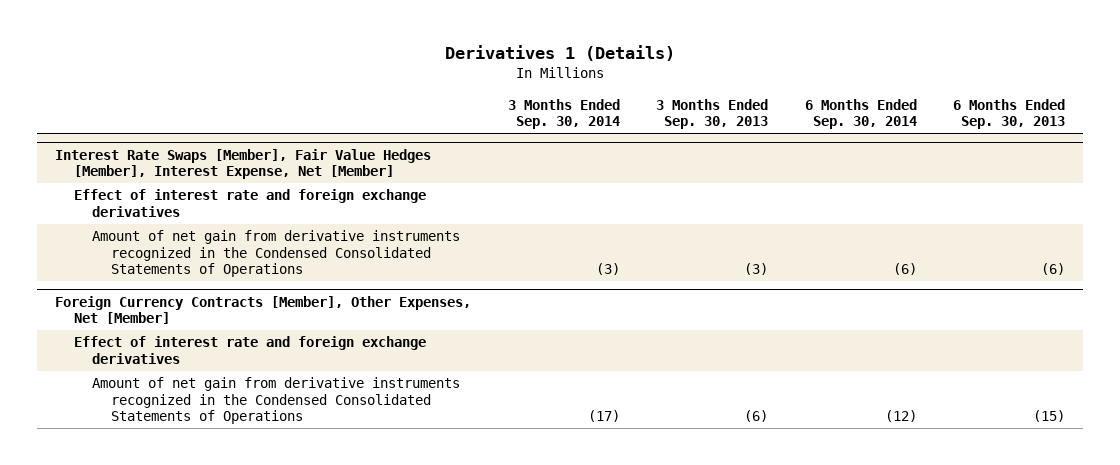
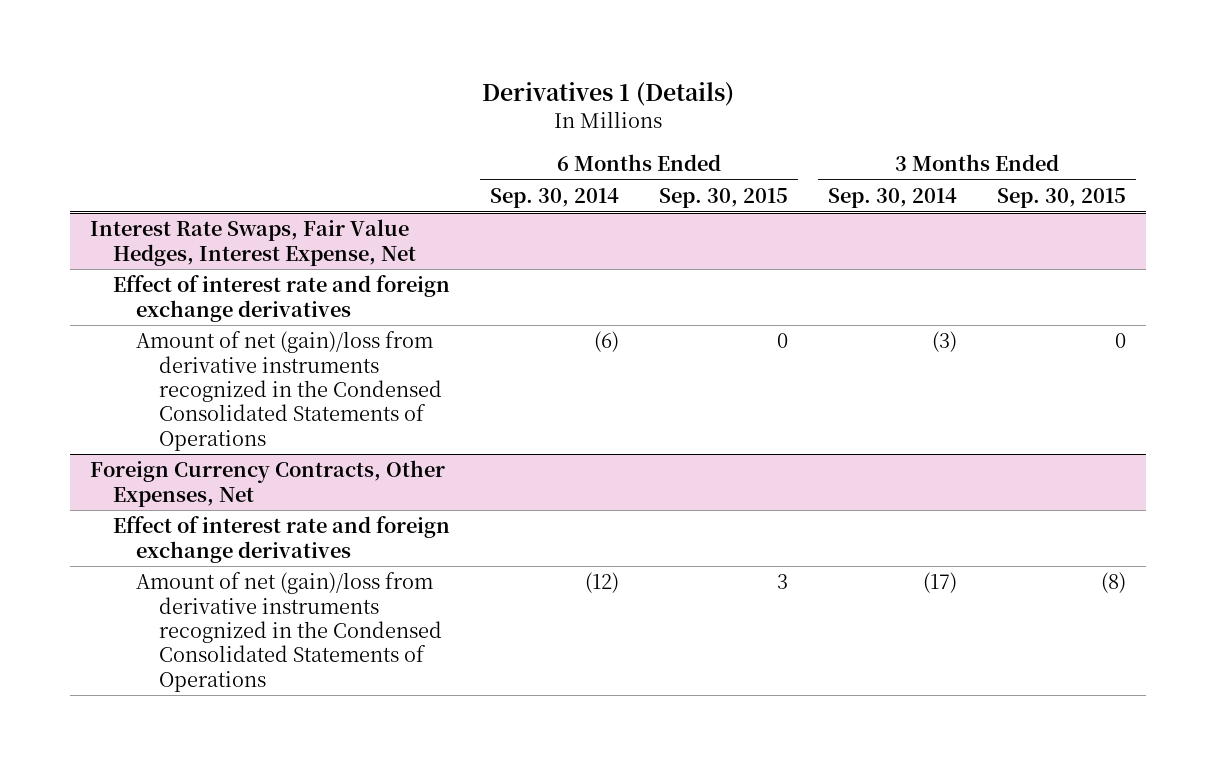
[656,98,769,130] 3 Months Ended Sep. 30, 2013 -> none
[953,98,1066,130] 6 Months Ended Sep. 30, 2013 -> none
none -> [659,188,789,209] Sep. 30, 2015
none -> [997,188,1127,209] Sep. 30, 2015
[55,148,432,179] Interest Rate Swaps [Member], Fair Value Hedges [Member], Interest Expense, Net [Member] -> [89,219,417,266] Interest Rate Swaps, Fair Value Hedges, Interest Expense, Net
[92,230,461,278] Amount of net gain from derivative instruments recognized in the Condensed Consolidated Statements of Operations -> [136,331,443,451] Amount of net (gain)/loss from derivative instruments recognized in the Condensed Consolidated Statements of Operations
[55,295,472,324] Foreign Currency Contracts [Member], Other Expenses, Net [Member] -> [89,460,445,507] Foreign Currency Contracts, Other Expenses, Net
[92,377,461,425] Amount of net gain from derivative instruments recognized in the Condensed Consolidated Statements of Operations -> [136,572,443,692] Amount of net (gain)/loss from derivative instruments recognized in the Condensed Consolidated Statements of Operations

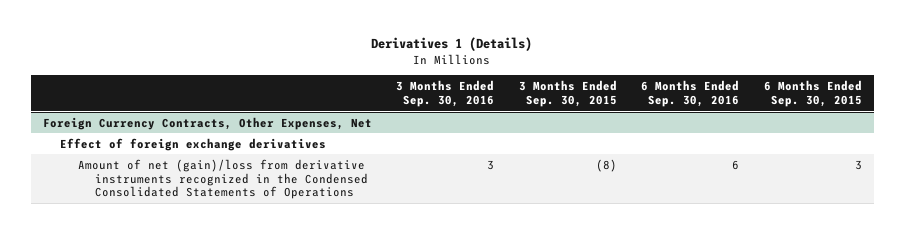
[490,188,620,209] Sep. 30, 2014 -> none
[828,188,958,209] Sep. 30, 2014 -> none
none -> [396,80,495,107] 3 Months Ended Sep. 30, 2016
none -> [641,80,740,107] 6 Months Ended Sep. 30, 2016
[89,219,417,266] Interest Rate Swaps, Fair Value Hedges, Interest Expense, Net -> none
[113,275,451,322] Effect of interest rate and foreign exchange derivatives -> none
[136,331,443,451] Amount of net (gain)/loss from derivative instruments recognized in the Condensed Consolidated Statements of Operations -> none
[113,516,451,563] Effect of interest rate and foreign exchange derivatives -> [60,137,327,151] Effect of foreign exchange derivatives

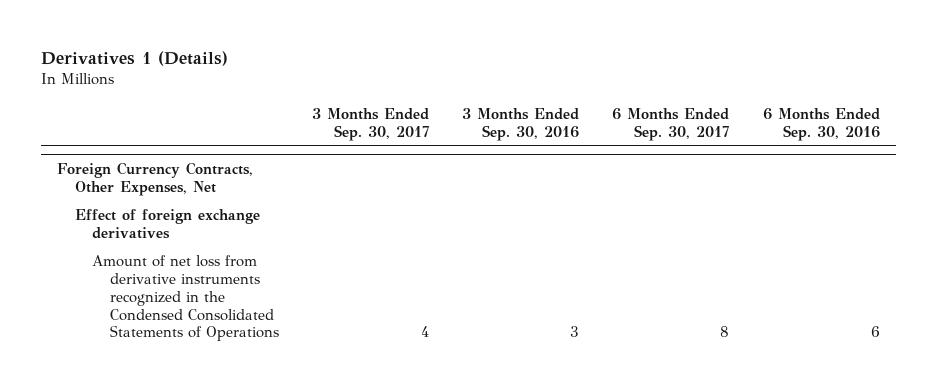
[518,80,617,107] 3 Months Ended Sep. 30, 2015 -> none
[763,80,862,107] 6 Months Ended Sep. 30, 2015 -> none
none -> [311,107,429,141] 3 Months Ended Sep. 30, 2017
none -> [612,107,730,141] 6 Months Ended Sep. 30, 2017
[77,158,369,200] Amount of net (gain)/loss from derivative instruments recognized in the Condensed Consolidated Statements of Operations -> [92,255,279,342] Amount of net loss from derivative instruments recognized in the Condensed Consolidated Statements of Operations

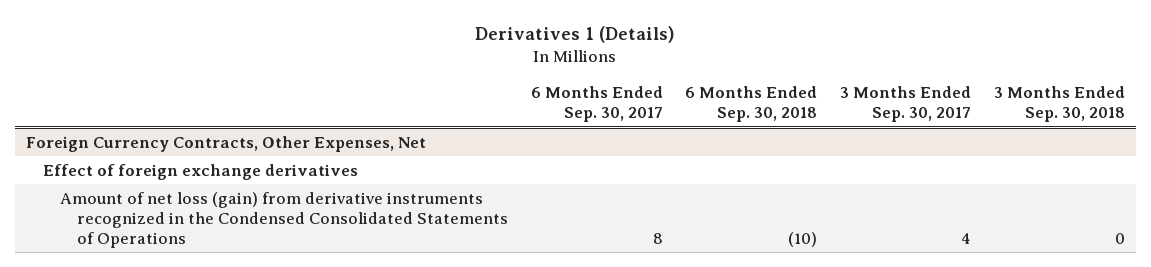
[462,107,580,141] 3 Months Ended Sep. 30, 2016 -> none
[762,107,880,141] 6 Months Ended Sep. 30, 2016 -> none
none -> [685,86,818,123] 6 Months Ended Sep. 30, 2018
none -> [993,86,1125,123] 3 Months Ended Sep. 30, 2018
[92,255,279,342] Amount of net loss from derivative instruments recognized in the Condensed Consolidated Statements of Operations -> [60,191,509,248] Amount of net loss (gain) from derivative instruments recognized in the Condensed Consolidated Statements of Operations

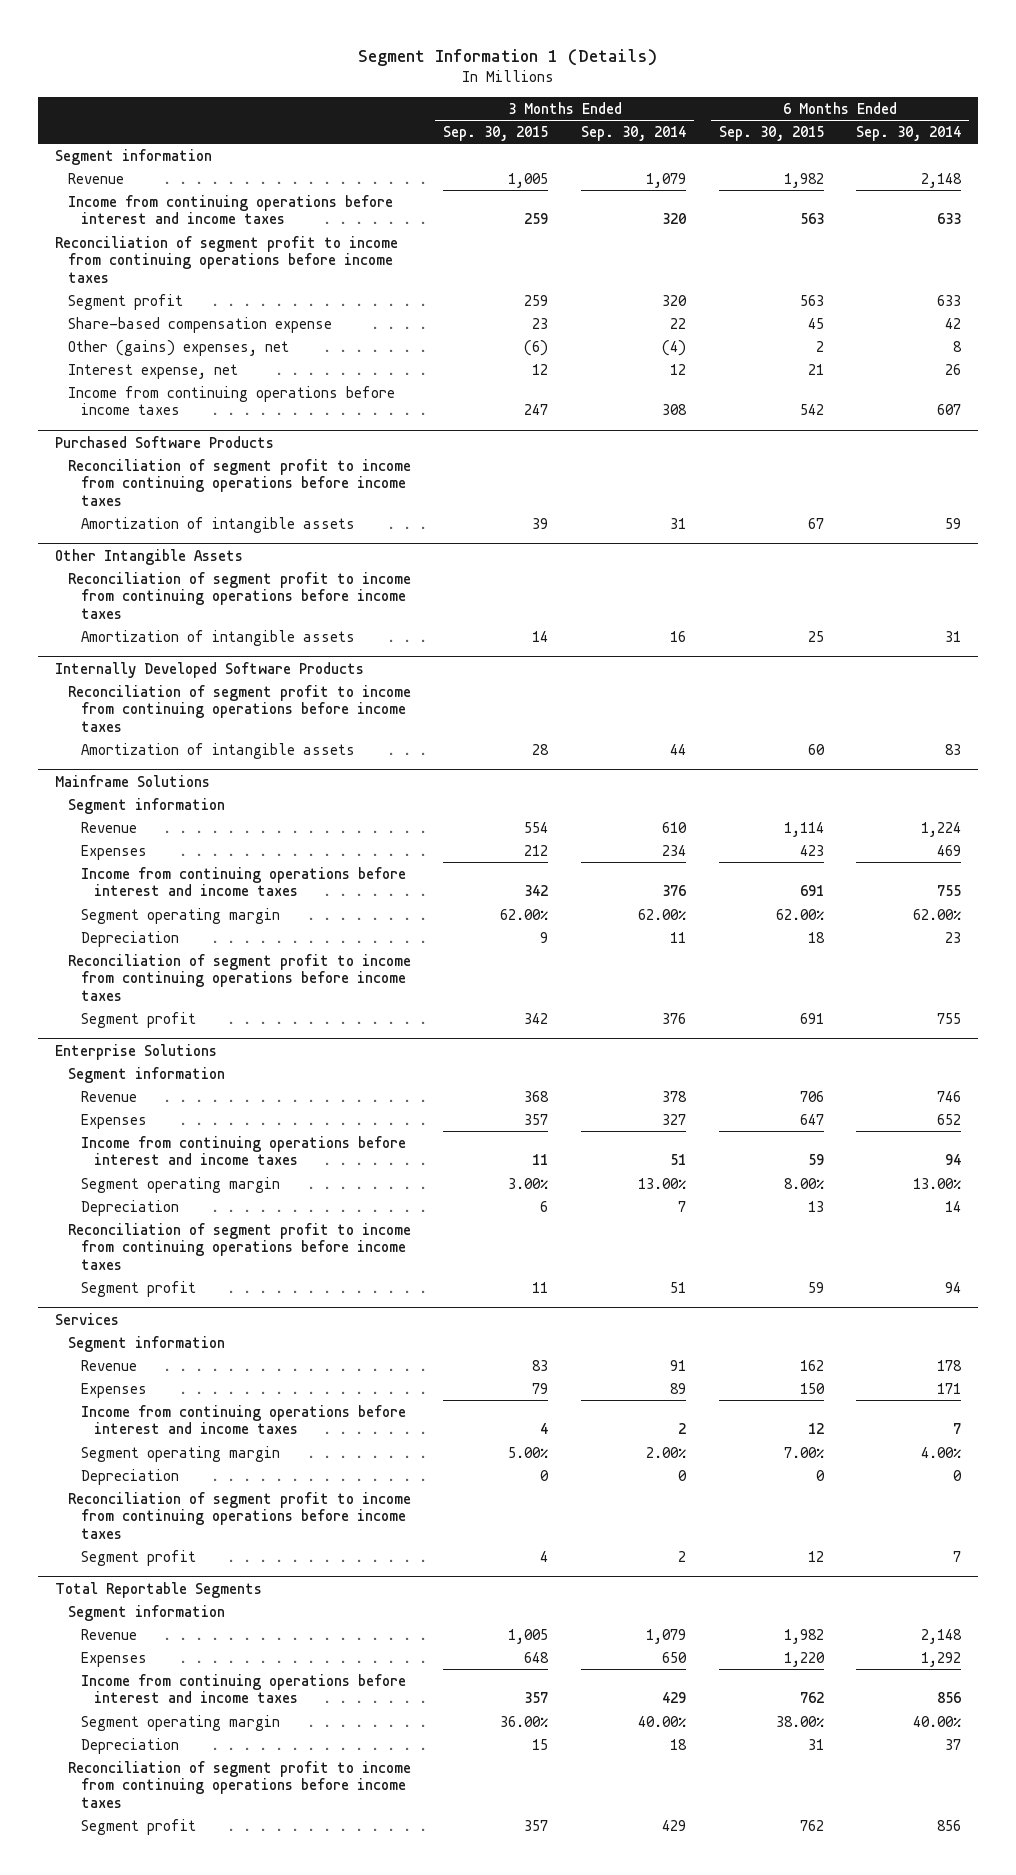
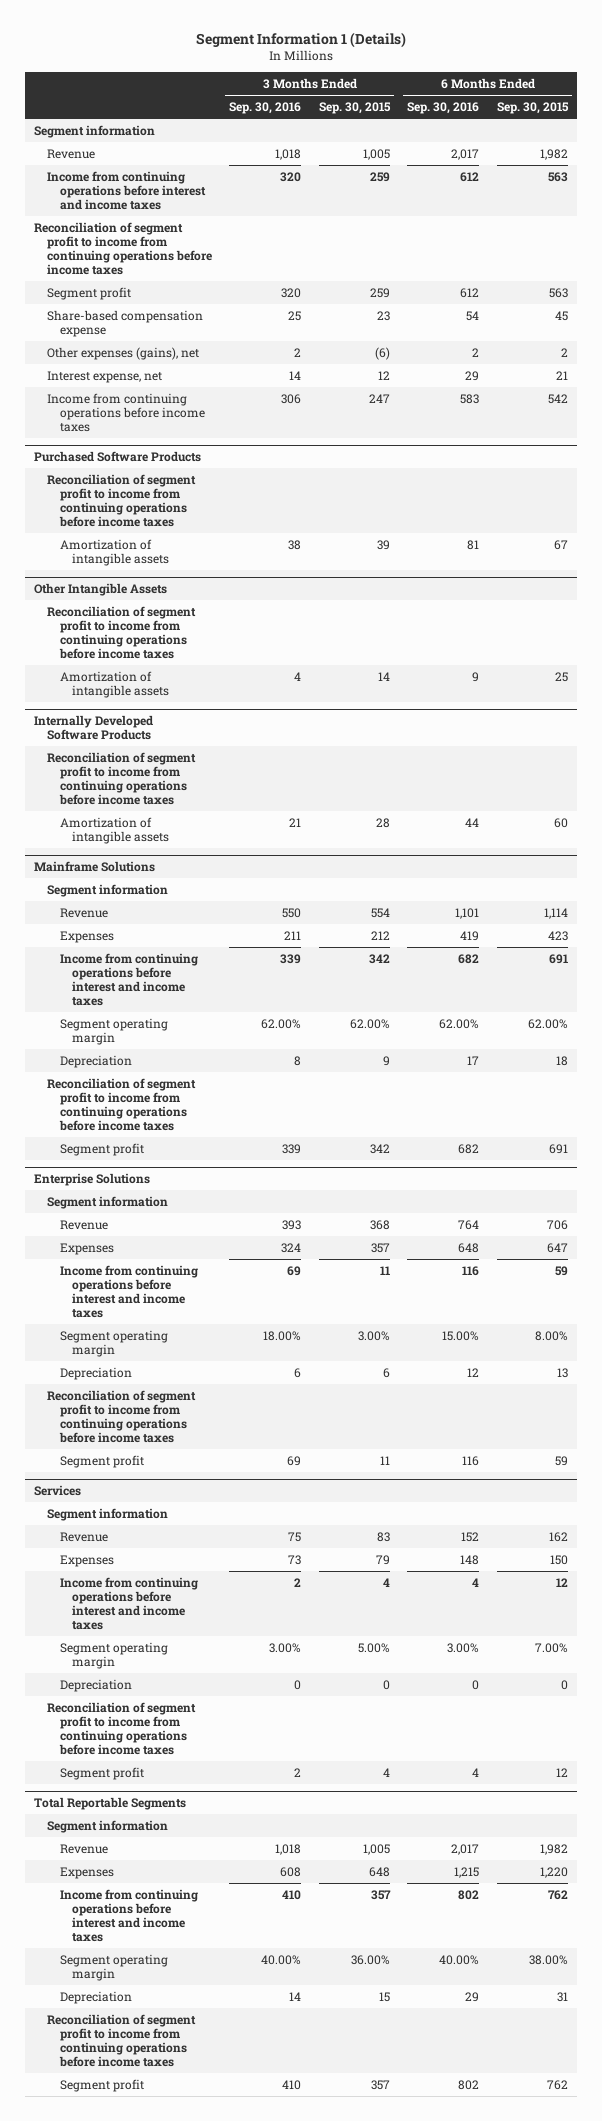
[581,125,687,141] Sep. 30, 2014 -> none
[856,125,962,141] Sep. 30, 2014 -> none
none -> [229,102,302,115] Sep. 30, 2016
none -> [407,102,480,115] Sep. 30, 2016
[67,339,289,356] Other (gains) expenses, net -> [46,346,199,360] Other expenses (gains), net

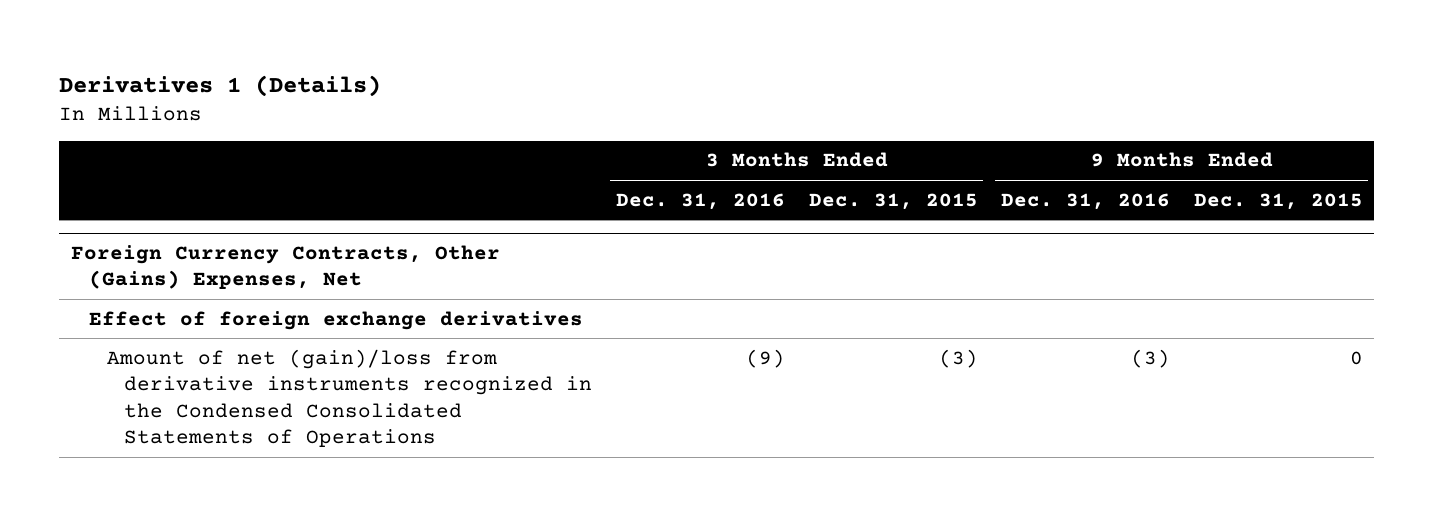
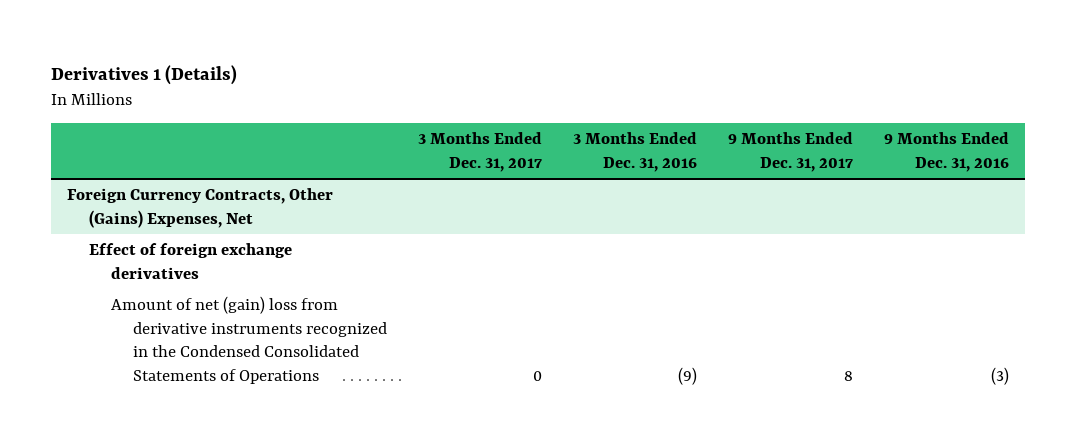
[808,192,978,210] Dec. 31, 2015 -> none
[1193,192,1363,210] Dec. 31, 2015 -> none
none -> [417,132,542,172] 3 Months Ended Dec. 31, 2017
none -> [728,132,854,172] 9 Months Ended Dec. 31, 2017
[106,348,593,448] Amount of net (gain)/loss from derivative instruments recognized in the Condensed Consolidated Statements of Operations -> [110,295,387,384] Amount of net (gain) loss from derivative instruments recognized in the Condensed Consolidated Statements of Operations

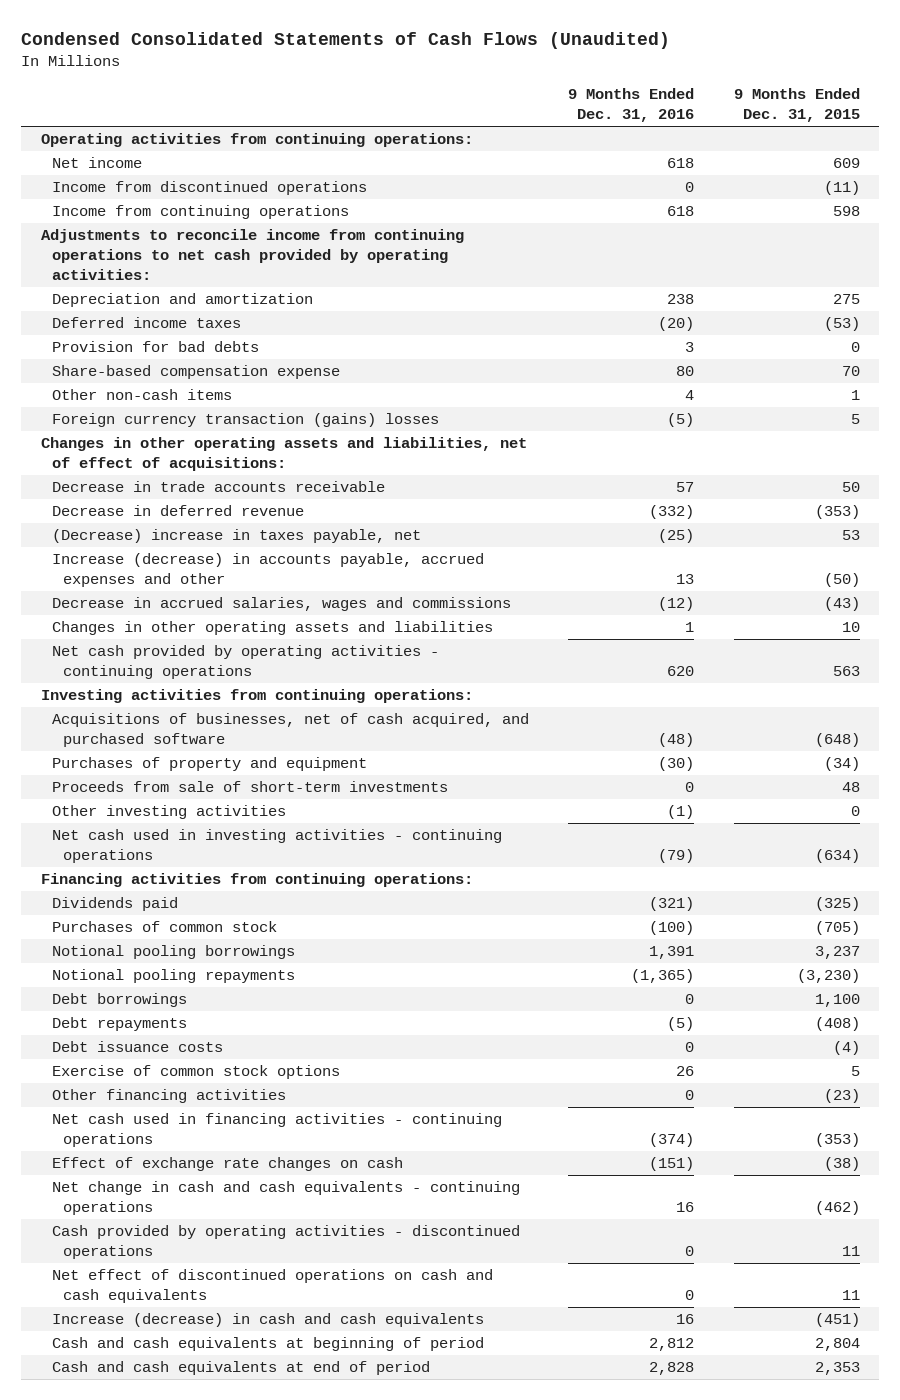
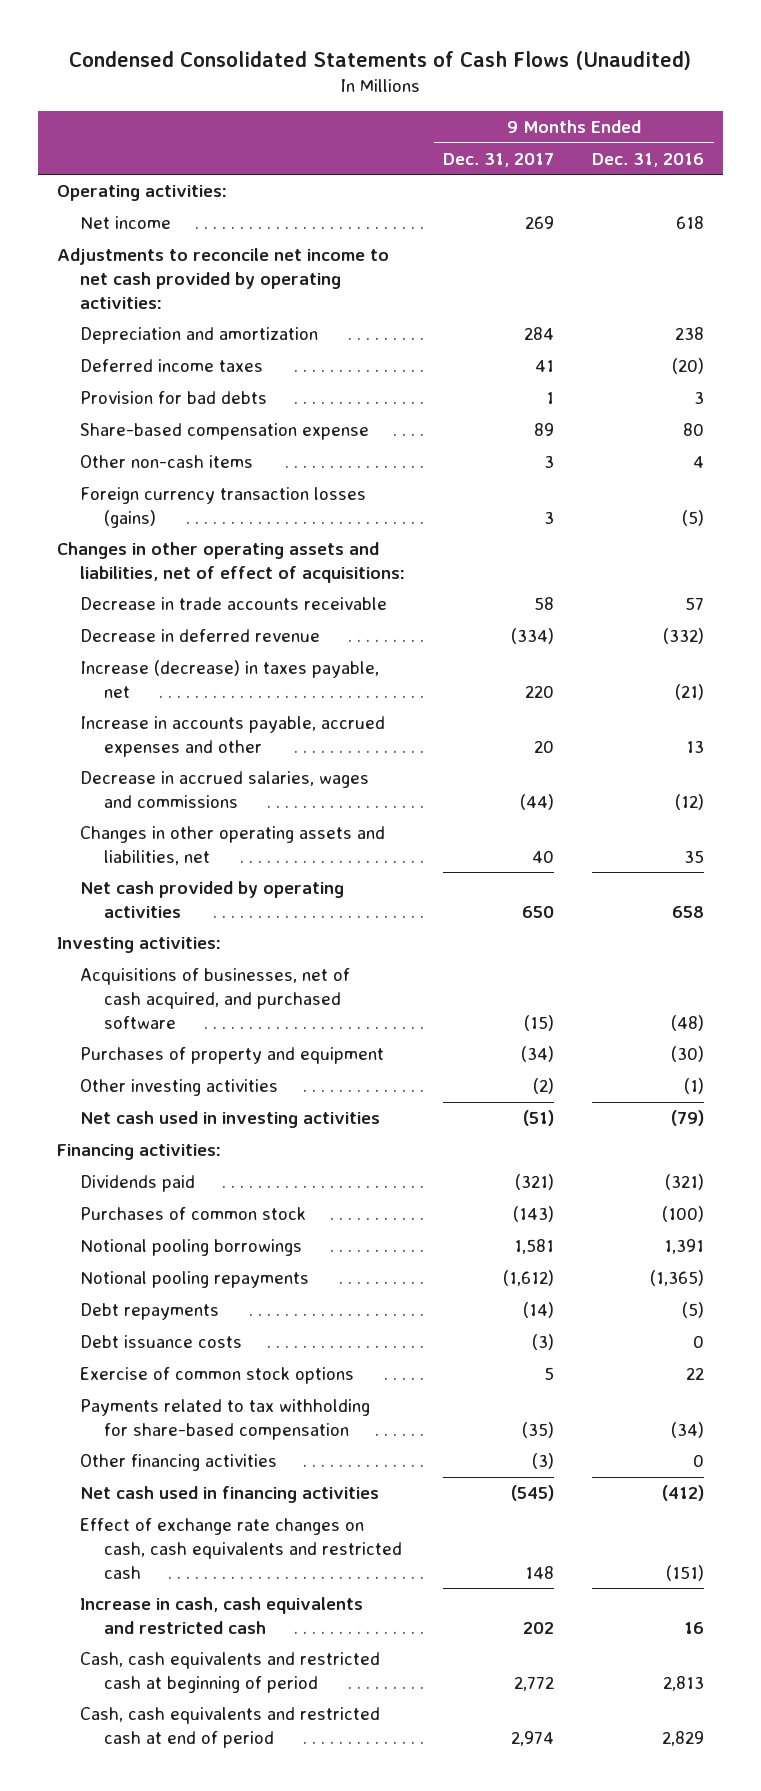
[733,88,860,123] 9 Months Ended Dec. 31, 2015 -> none
none -> [443,152,555,167] Dec. 31, 2017
[40,133,473,148] Operating activities from continuing operations: -> [56,185,227,202] Operating activities:
[51,181,367,196] Income from discontinued operations -> none
[51,205,349,220] Income from continuing operations -> none
[40,229,464,280] Adjustments to reconcile income from continuing operations to net cash provided by operating activities: -> [56,248,389,309] Adjustments to reconcile net income to net cash provided by operating activities:
[51,413,439,428] Foreign currency transaction (gains) losses -> [80,487,367,528] Foreign currency transaction losses (gains)
[51,529,421,544] (Decrease) increase in taxes payable, net -> [80,660,380,698] Increase (decrease) in taxes payable, net
[658,529,695,544] (25) -> [675,683,705,700] (21)
[51,553,484,588] Increase (decrease) in accounts payable, accrued expenses and other -> [80,716,386,757] Increase in accounts payable, accrued expenses and other
[51,621,493,636] Changes in other operating assets and liabilities -> [80,826,386,865] Changes in other operating assets and liabilities, net
[685,622,695,633] 1 -> [684,849,705,863] 35
[51,645,439,680] Net cash provided by operating activities - continuing operations -> [80,881,345,918] Net cash provided by operating activities
[667,666,695,677] 620 -> [672,905,705,918] 658
[40,689,473,704] Investing activities from continuing operations: -> [56,937,221,954] Investing activities:
[51,781,448,793] Proceeds from sale of short-term investments -> none
[51,829,502,864] Net cash used in investing activities - continuing operations -> [80,1111,381,1129] Net cash used in investing activities
[40,873,473,888] Financing activities from continuing operations: -> [56,1144,221,1161] Financing activities:
[51,993,187,1008] Debt borrowings -> none
[676,1066,695,1077] 26 -> [686,1367,705,1381] 22
none -> [80,1399,371,1440] Payments related to tax withholding for share-based compensation
[51,1181,520,1216] Net change in cash and cash equivalents - continuing operations -> none
[51,1225,520,1260] Cash provided by operating activities - discontinued operations -> none
[51,1269,493,1304] Net effect of discontinued operations on cash and cash equivalents -> none
[51,1113,502,1148] Net cash used in financing activities - continuing operations -> [80,1486,380,1504] Net cash used in financing activities
[649,1133,695,1148] (374) -> [662,1485,705,1502] (412)
[51,1157,403,1172] Effect of exchange rate changes on cash -> [80,1518,403,1579] Effect of exchange rate changes on cash, cash equivalents and restricted cash
[51,1313,484,1328] Increase (decrease) in cash and cash equivalents -> [80,1597,364,1634] Increase in cash, cash equivalents and restricted cash
[51,1337,484,1352] Cash and cash equivalents at beginning of period -> [80,1652,381,1693] Cash, cash equivalents and restricted cash at beginning of period
[649,1338,695,1352] 2,812 -> [663,1675,705,1691] 2,813
[51,1361,430,1376] Cash and cash equivalents at end of period -> [80,1707,381,1748] Cash, cash equivalents and restricted cash at end of period
[649,1362,695,1376] 2,828 -> [662,1730,705,1746] 2,829

